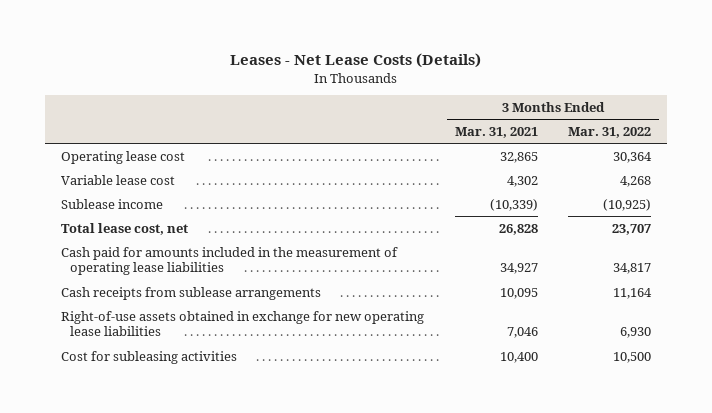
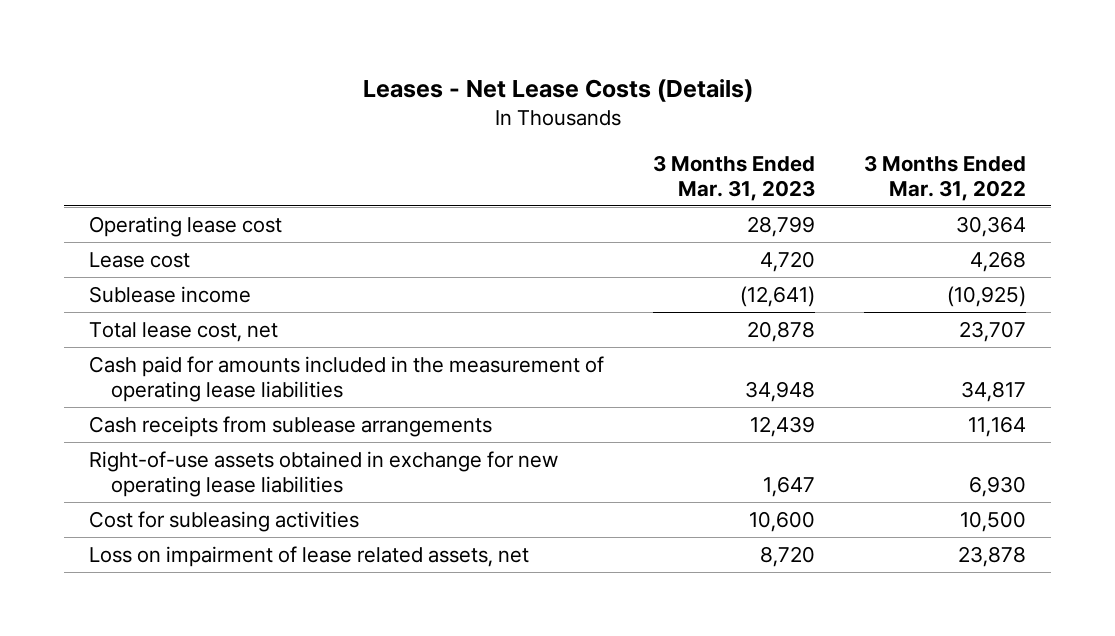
[454,126,538,138] Mar. 31, 2021 -> none
none -> [653,155,816,202] 3 Months Ended Mar. 31, 2023
[60,174,175,185] Variable lease cost -> [89,251,191,268] Lease cost
none -> [89,545,530,567] Loss on impairment of lease related assets, net

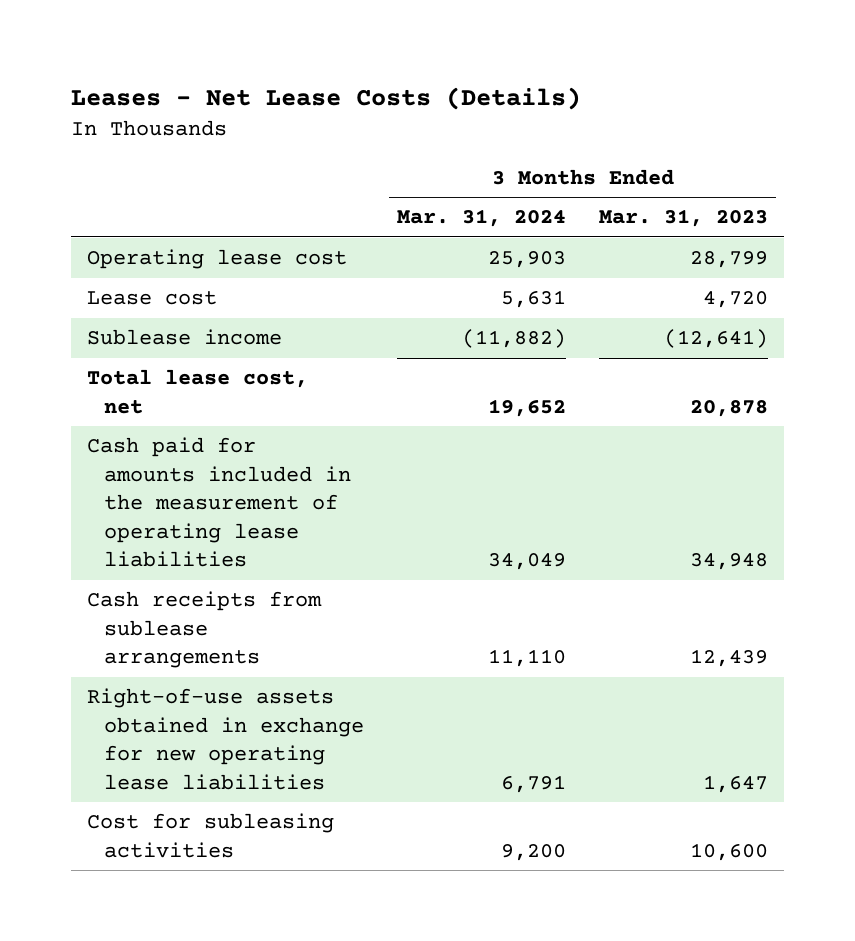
[864,155,1027,202] 3 Months Ended Mar. 31, 2022 -> none
none -> [397,209,567,228] Mar. 31, 2024
[89,545,530,567] Loss on impairment of lease related assets, net -> none

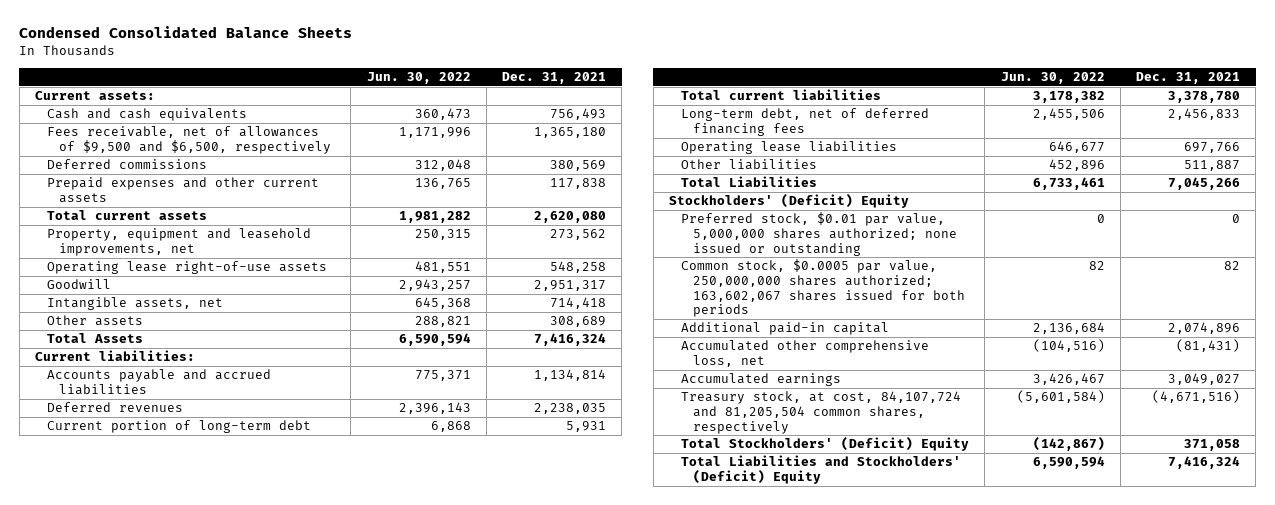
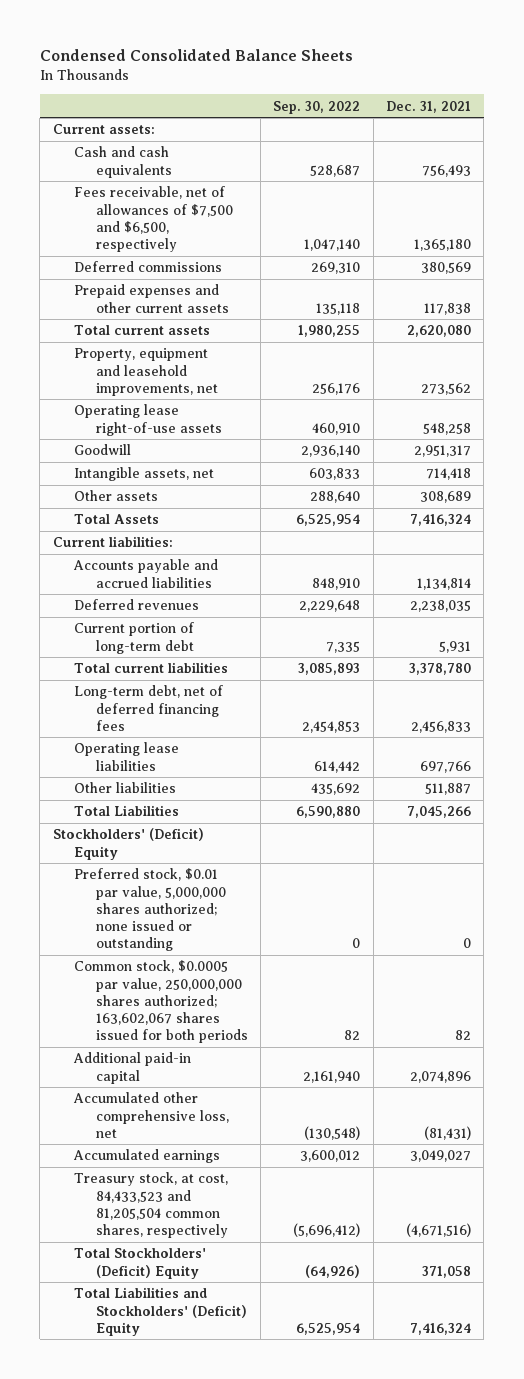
[366,71,471,84] Jun. 30, 2022 -> none
none -> [273,100,361,114] Sep. 30, 2022
[47,126,332,154] Fees receivable, net of allowances of $9,500 and $6,500, respectively -> [74,186,233,252] Fees receivable, net of allowances of $7,500 and $6,500, respectively
[681,391,962,434] Treasury stock, at cost, 84,107,724 and 81,205,504 common shares, respectively -> [74,1172,229,1238] Treasury stock, at cost, 84,433,523 and 81,205,504 common shares, respectively

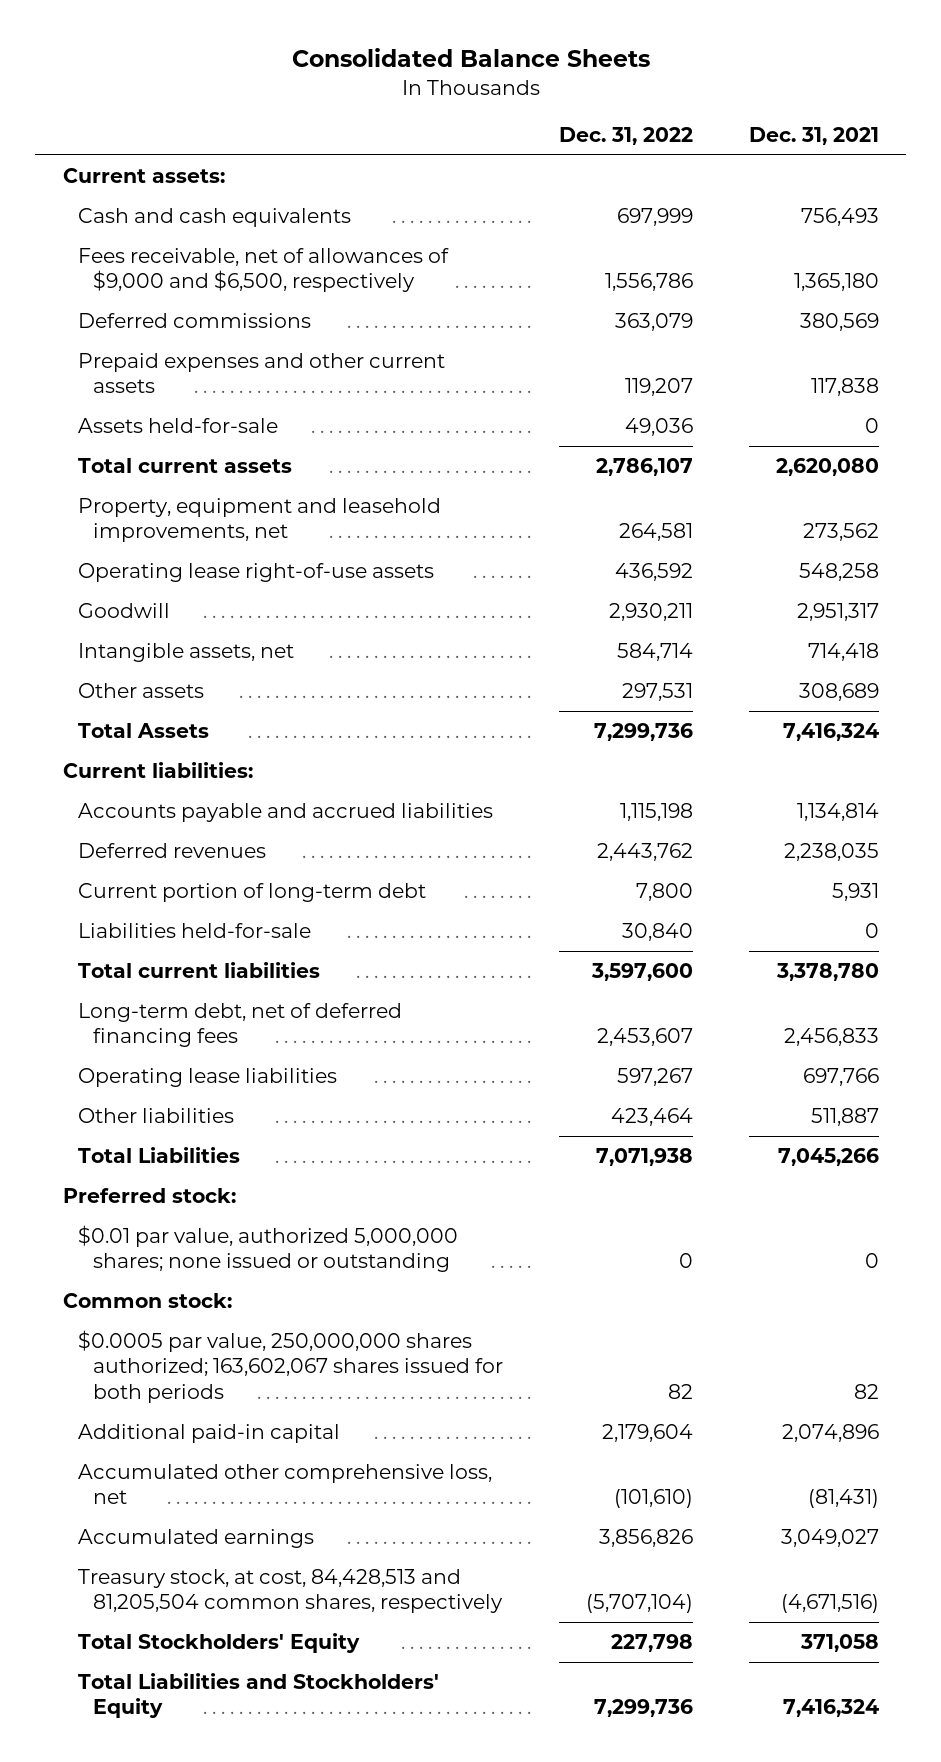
[39,49,353,62] Condensed Consolidated Balance Sheets -> [291,47,650,67] Consolidated Balance Sheets
[273,100,361,114] Sep. 30, 2022 -> none
none -> [558,127,693,146] Dec. 31, 2022
[74,186,233,252] Fees receivable, net of allowances of $7,500 and $6,500, respectively -> [77,248,449,293] Fees receivable, net of allowances of $9,000 and $6,500, respectively
none -> [77,418,278,434] Assets held-for-sale
none -> [77,923,311,939] Liabilities held-for-sale
[52,828,204,860] Stockholders' (Deficit) Equity -> none
none -> [62,1188,236,1204] Preferred stock:
[74,868,226,951] Preferred stock, $0.01 par value, 5,000,000 shares authorized; none issued or outstanding -> [77,1225,458,1273] $0.01 par value, authorized 5,000,000 shares; none issued or outstanding
none -> [62,1293,232,1309] Common stock:
[74,960,248,1043] Common stock, $0.0005 par value, 250,000,000 shares authorized; 163,602,067 shares issued for both periods -> [77,1330,503,1403] $0.0005 par value, 250,000,000 shares authorized; 163,602,067 shares issued for both periods
[74,1172,229,1238] Treasury stock, at cost, 84,433,523 and 81,205,504 common shares, respectively -> [77,1569,503,1614] Treasury stock, at cost, 84,428,513 and 81,205,504 common shares, respectively
[74,1248,207,1279] Total Stockholders' (Deficit) Equity -> [77,1633,360,1654] Total Stockholders' Equity
[74,1287,247,1336] Total Liabilities and Stockholders' (Deficit) Equity -> [77,1673,439,1719] Total Liabilities and Stockholders' Equity

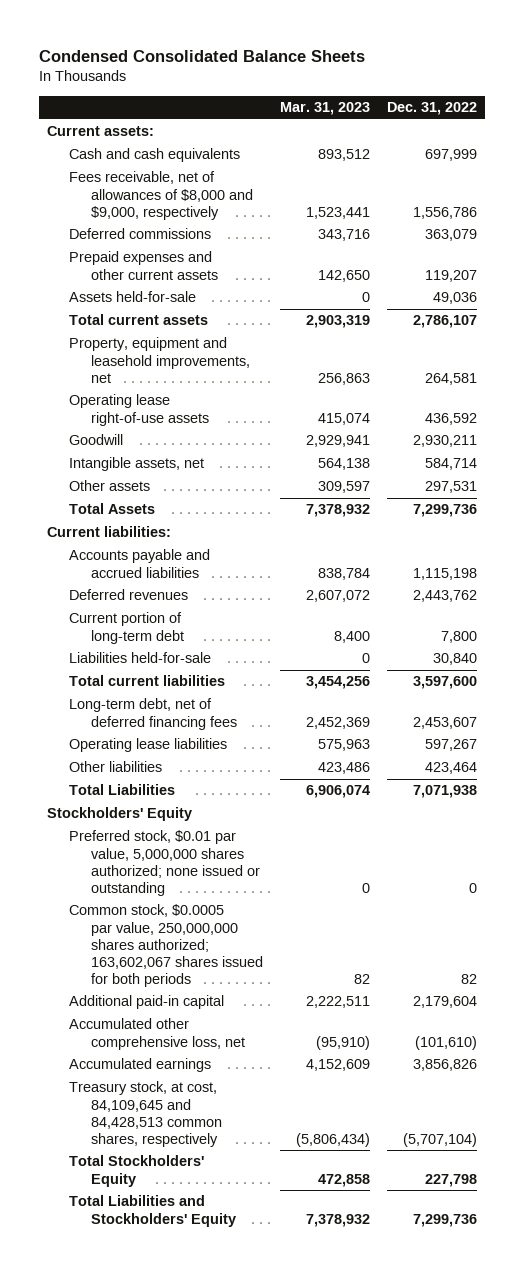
[291,47,650,67] Consolidated Balance Sheets -> [39,49,366,62] Condensed Consolidated Balance Sheets
[748,127,879,146] Dec. 31, 2021 -> none
none -> [279,102,370,116] Mar. 31, 2023
[77,248,449,293] Fees receivable, net of allowances of $9,000 and $6,500, respectively -> [69,171,253,220] Fees receivable, net of allowances of $8,000 and $9,000, respectively
[62,1188,236,1204] Preferred stock: -> none
[62,1293,232,1309] Common stock: -> none
none -> [47,807,193,822] Stockholders' Equity
[77,1225,458,1273] $0.01 par value, authorized 5,000,000 shares; none issued or outstanding -> [69,830,260,896] Preferred stock, $0.01 par value, 5,000,000 shares authorized; none issued or outstanding
[77,1330,503,1403] $0.0005 par value, 250,000,000 shares authorized; 163,602,067 shares issued for both periods -> [69,904,263,987] Common stock, $0.0005 par value, 250,000,000 shares authorized; 163,602,067 shares issued for both periods
[77,1569,503,1614] Treasury stock, at cost, 84,428,513 and 81,205,504 common shares, respectively -> [69,1081,222,1147] Treasury stock, at cost, 84,109,645 and 84,428,513 common shares, respectively

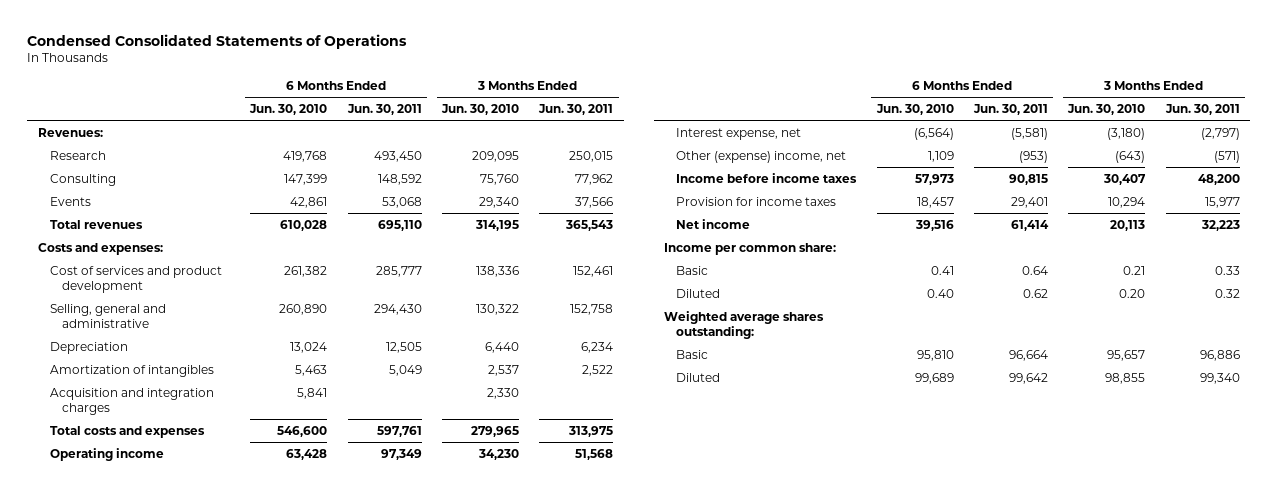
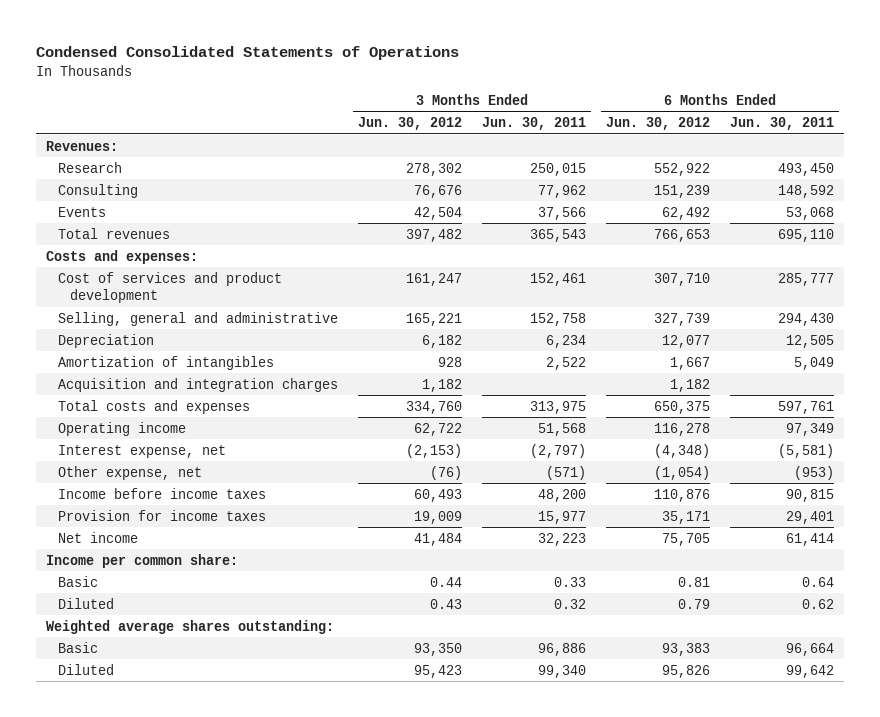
[249,103,328,115] Jun. 30, 2010 -> none
[441,103,520,115] Jun. 30, 2010 -> none
none -> [357,116,462,130] Jun. 30, 2012
none -> [606,116,711,130] Jun. 30, 2012
[676,150,847,163] Other (expense) income, net -> [57,465,202,480] Other expense, net

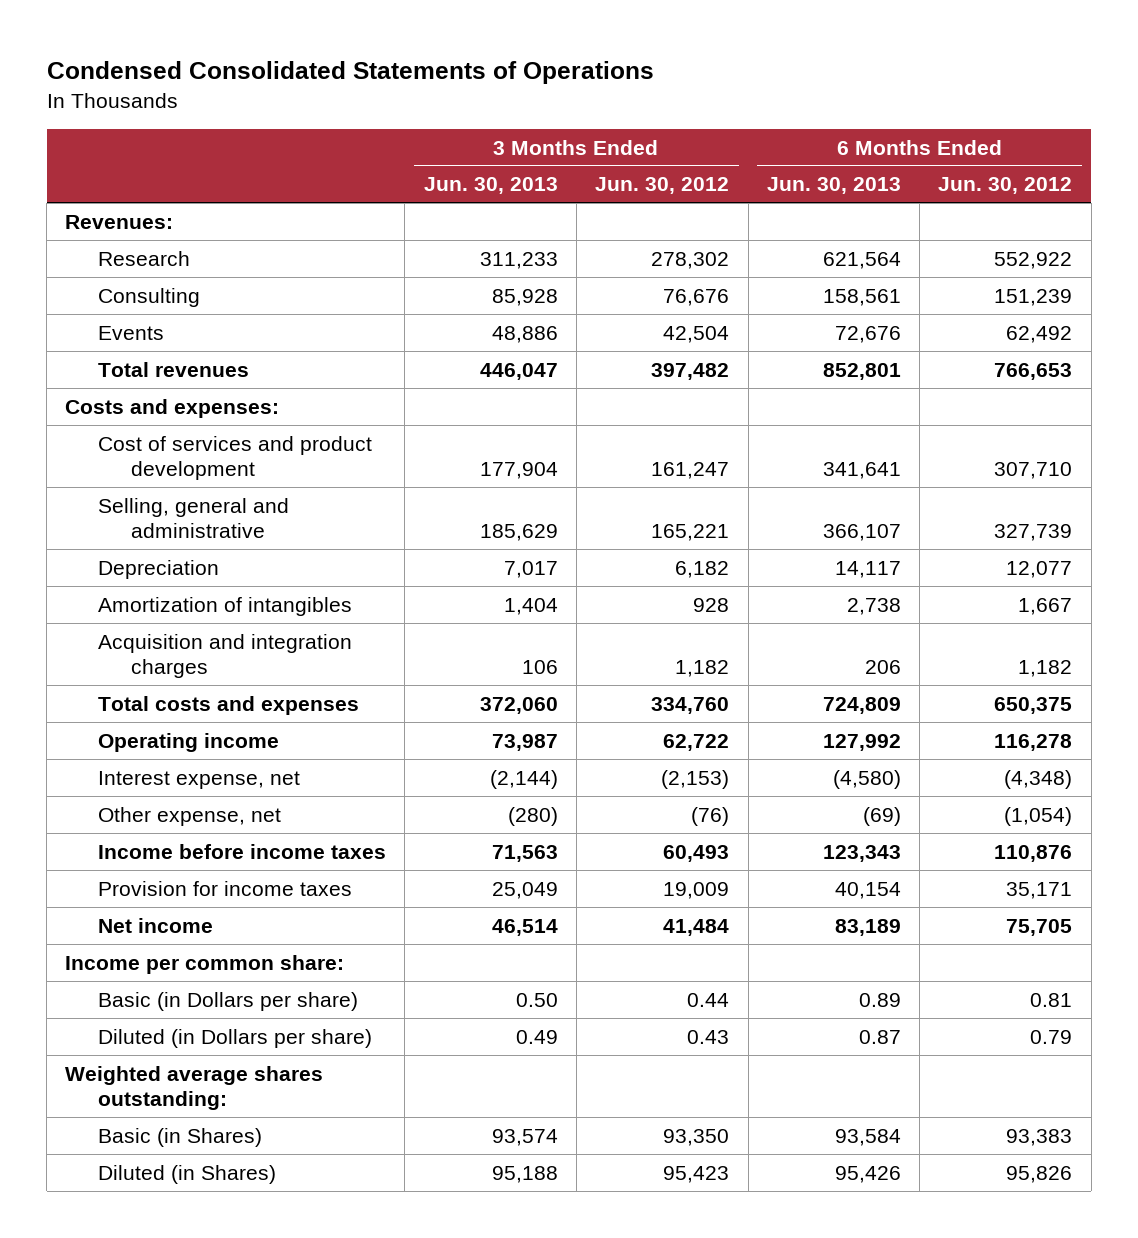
[482,116,587,130] Jun. 30, 2011 -> none
[730,116,835,130] Jun. 30, 2011 -> none
none -> [423,177,558,195] Jun. 30, 2013
none -> [766,177,901,195] Jun. 30, 2013
[57,575,98,587] Basic -> [98,991,359,1011] Basic (in Dollars per share)
[57,597,114,609] Diluted -> [98,1028,373,1048] Diluted (in Dollars per share)
[57,641,98,653] Basic -> [98,1127,263,1147] Basic (in Shares)
[57,663,114,675] Diluted -> [98,1164,277,1184] Diluted (in Shares)

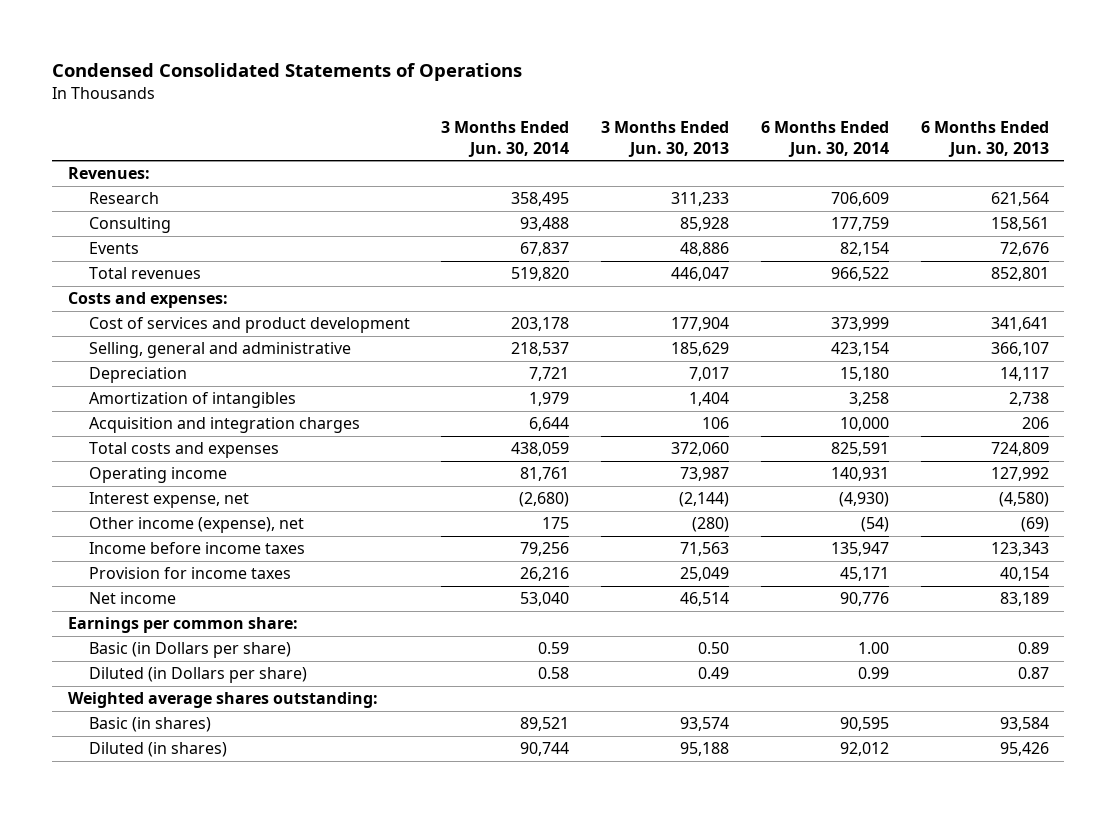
[595,177,730,195] Jun. 30, 2012 -> none
[938,177,1073,195] Jun. 30, 2012 -> none
none -> [441,121,570,157] 3 Months Ended Jun. 30, 2014
none -> [760,121,889,157] 6 Months Ended Jun. 30, 2014
[98,806,282,826] Other expense, net -> [88,517,304,534] Other income (expense), net
[65,954,345,974] Income per common share: -> [67,617,298,634] Earnings per common share:
[98,1127,263,1147] Basic (in Shares) -> [88,717,211,733] Basic (in shares)
[98,1164,277,1184] Diluted (in Shares) -> [88,742,227,758] Diluted (in shares)

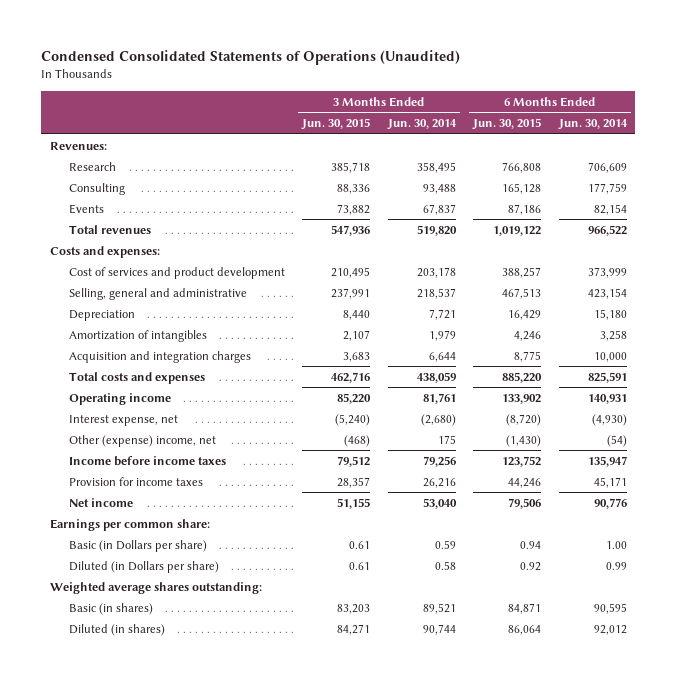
[51,63,522,82] Condensed Consolidated Statements of Operations -> [41,50,461,66] Condensed Consolidated Statements of Operations (Unaudited)
[601,121,730,157] 3 Months Ended Jun. 30, 2013 -> none
[920,121,1049,157] 6 Months Ended Jun. 30, 2013 -> none
none -> [301,118,371,131] Jun. 30, 2015
none -> [472,118,542,131] Jun. 30, 2015
[88,517,304,534] Other income (expense), net -> [69,434,217,447] Other (expense) income, net

